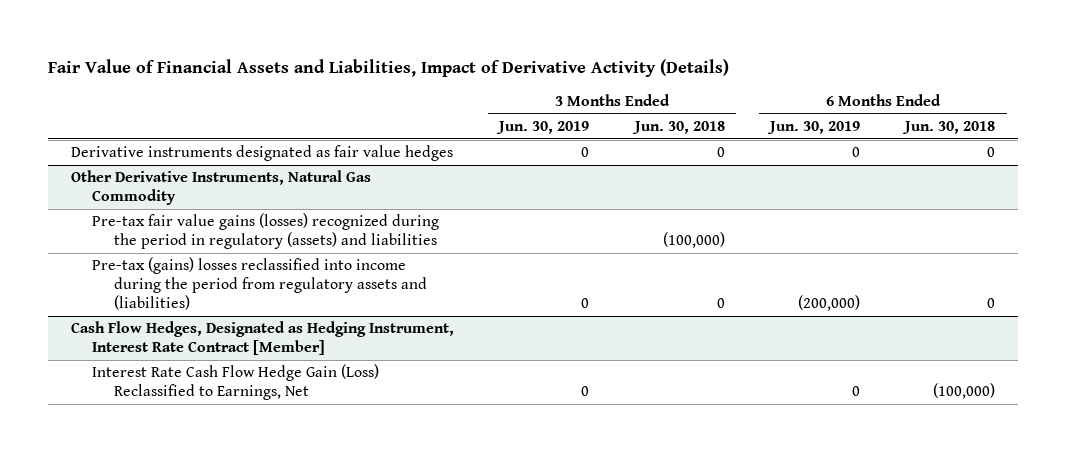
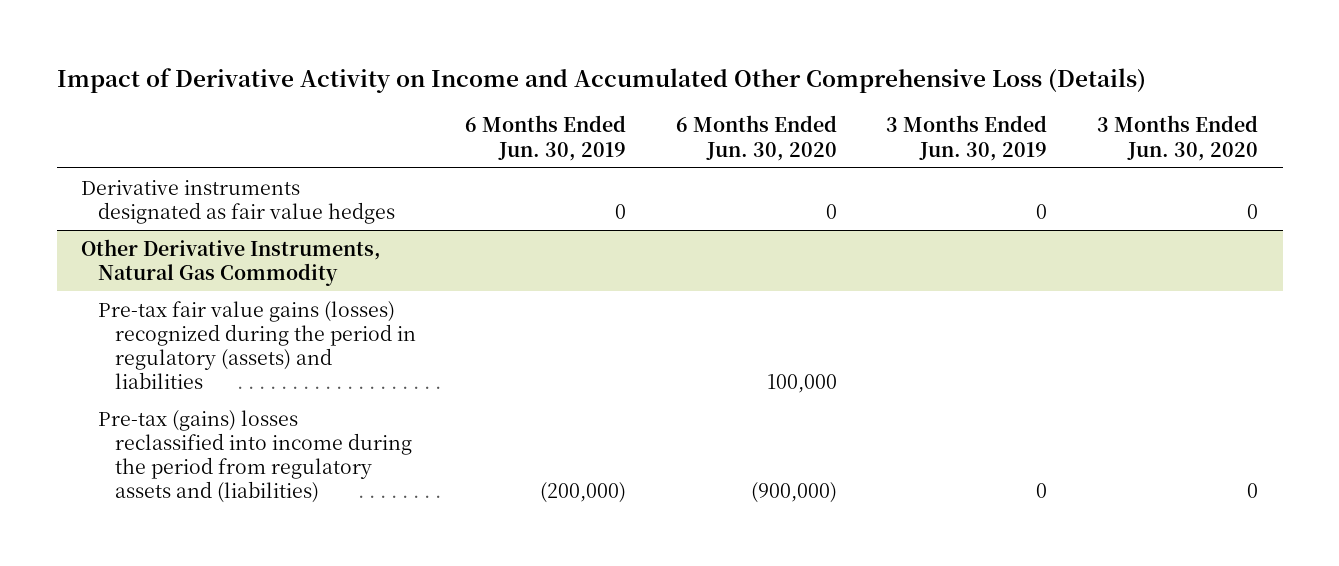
[48,58,730,77] Fair Value of Financial Assets and Liabilities, Impact of Derivative Activity (Details) -> [56,68,1146,94] Impact of Derivative Activity on Income and Accumulated Other Comprehensive Loss (Details)
[631,121,725,135] Jun. 30, 2018 -> none
[902,121,996,135] Jun. 30, 2018 -> none
none -> [675,115,837,161] 6 Months Ended Jun. 30, 2020
none -> [1096,115,1258,161] 3 Months Ended Jun. 30, 2020
[70,321,454,356] Cash Flow Hedges, Designated as Hedging Instrument, Interest Rate Contract [Member] -> none
[92,364,380,401] Interest Rate Cash Flow Hedge Gain (Loss) Reclassified to Earnings, Net -> none

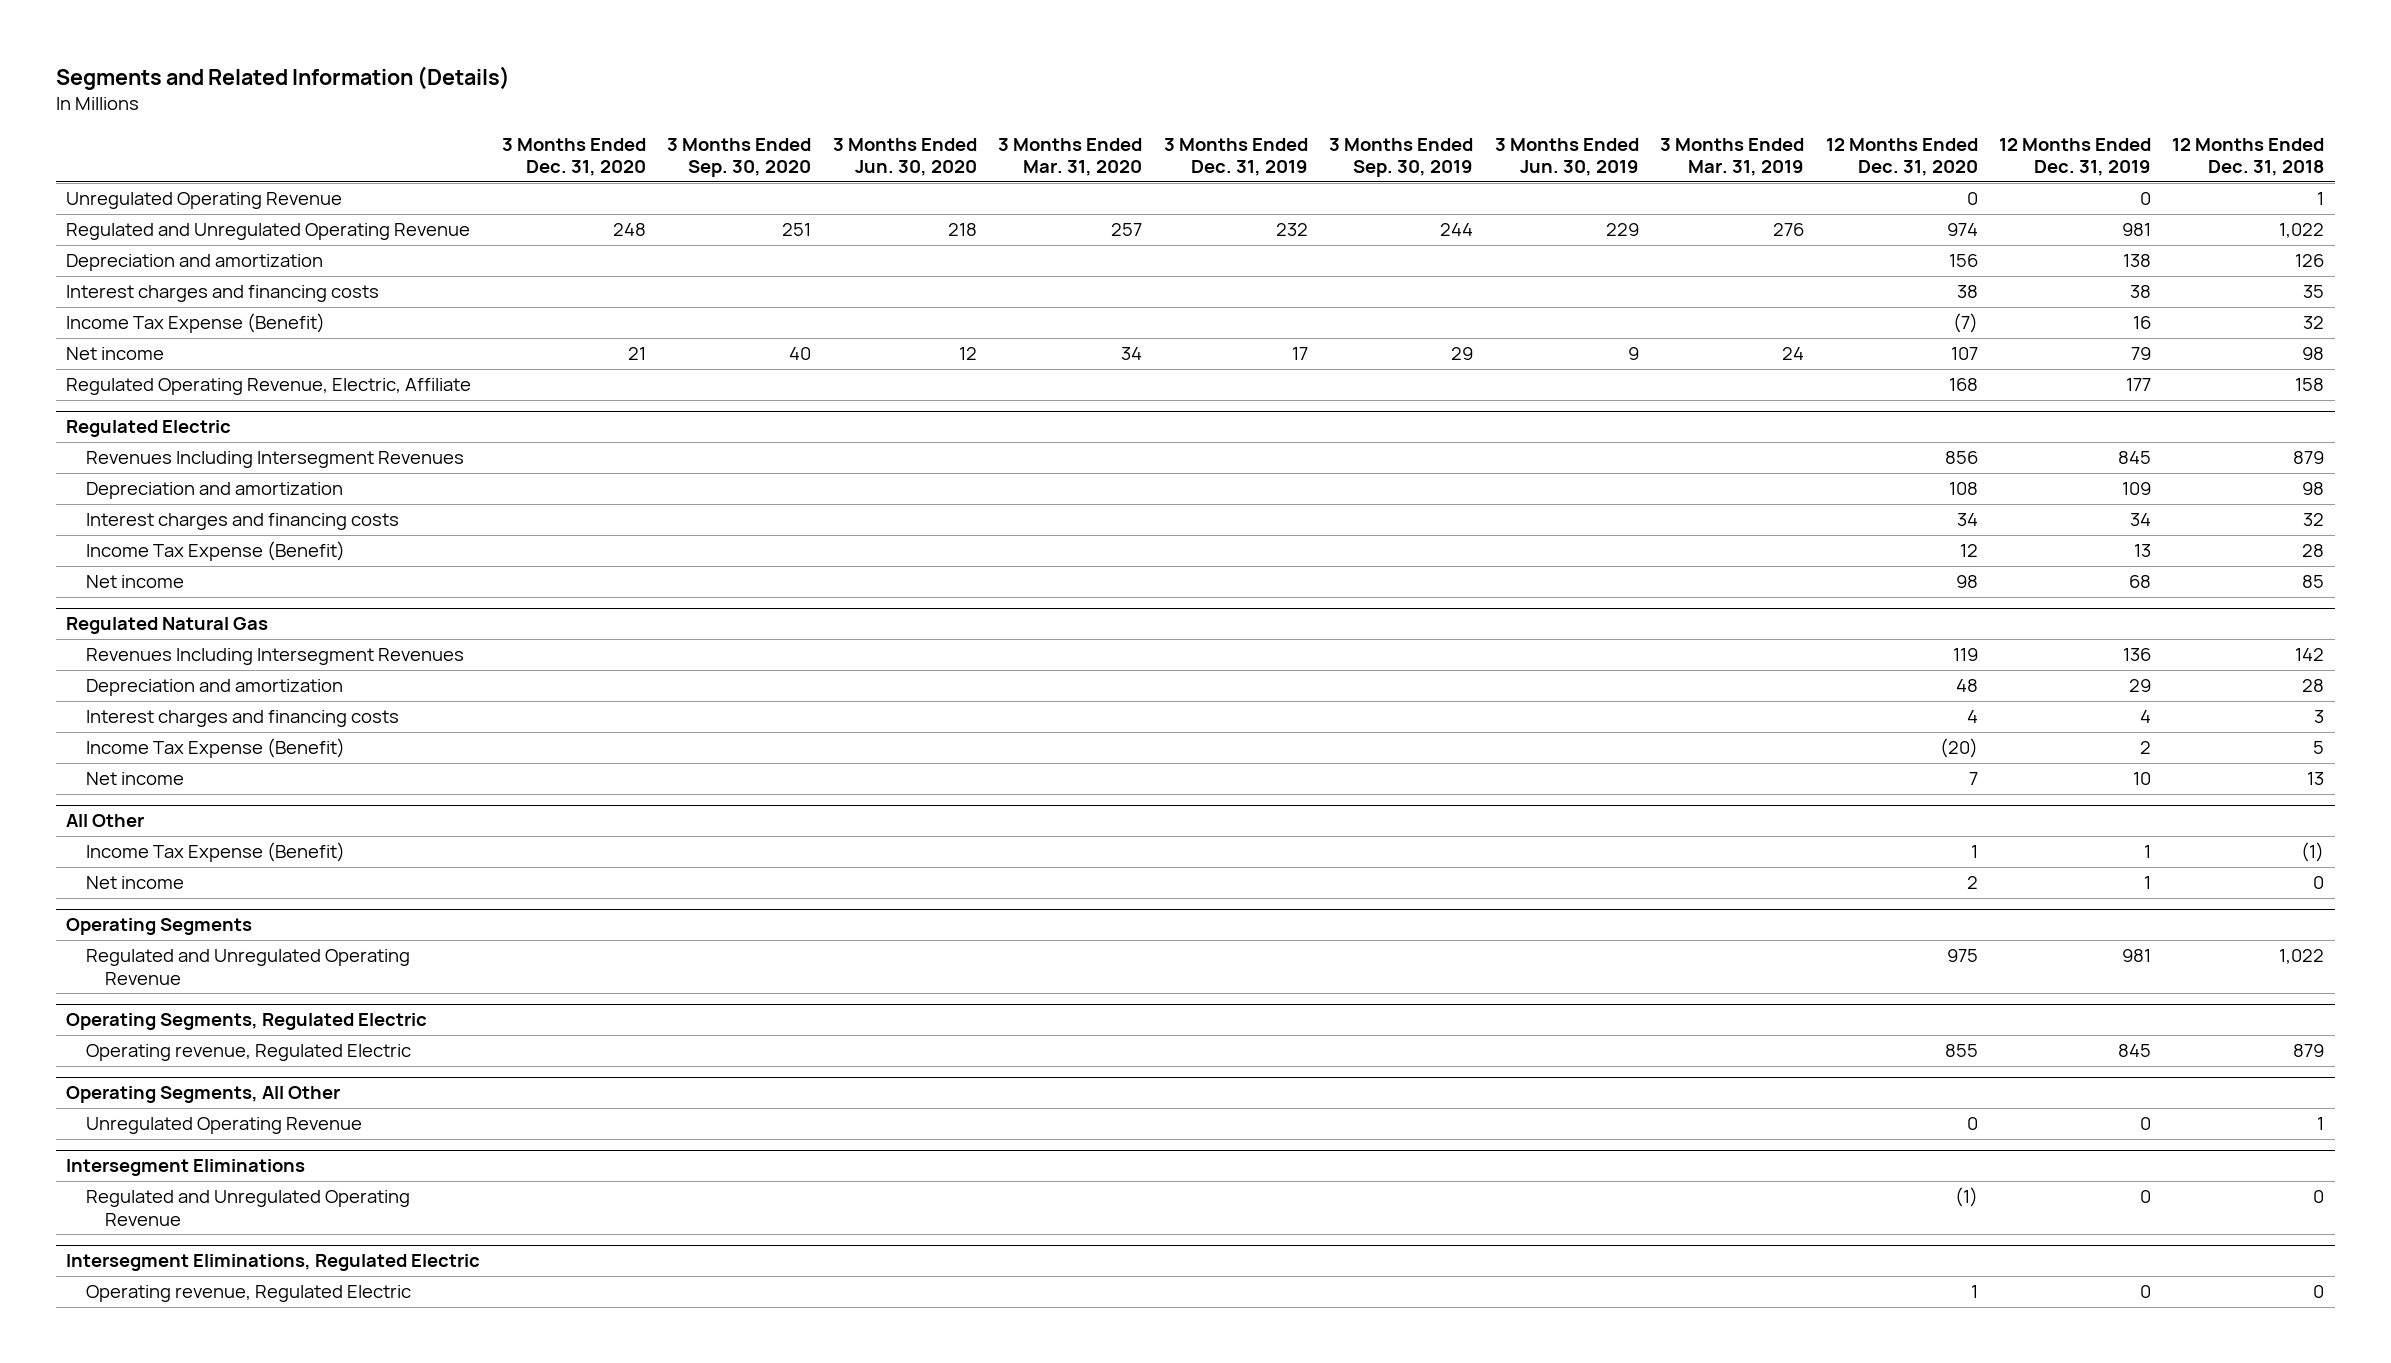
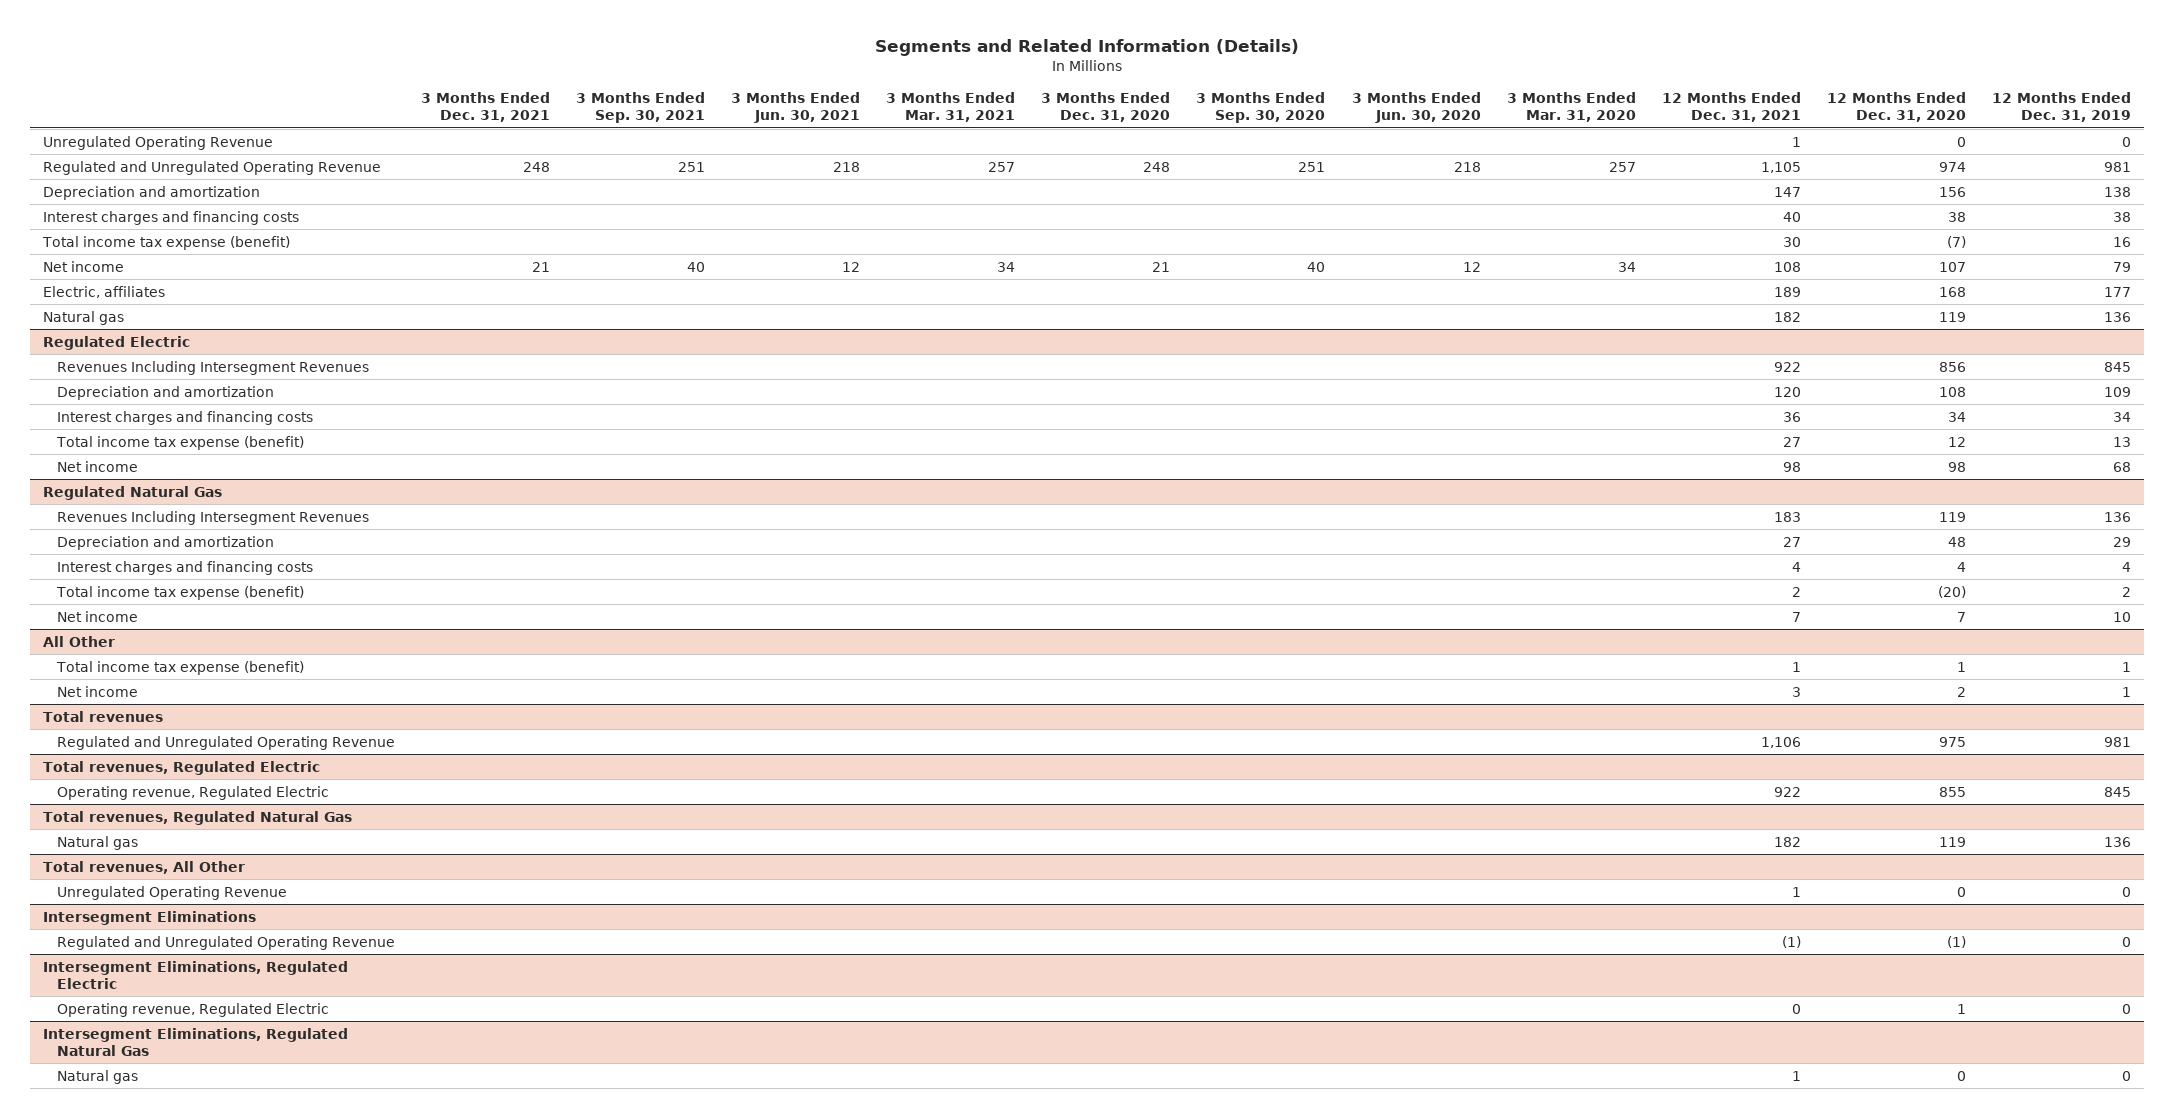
[1163,137,1308,177] 3 Months Ended Dec. 31, 2019 -> none
[1329,137,1474,178] 3 Months Ended Sep. 30, 2019 -> none
[1494,137,1639,177] 3 Months Ended Jun. 30, 2019 -> none
[1660,137,1805,177] 3 Months Ended Mar. 31, 2019 -> none
[2172,137,2325,177] 12 Months Ended Dec. 31, 2018 -> none
none -> [420,92,550,123] 3 Months Ended Dec. 31, 2021
none -> [575,92,705,124] 3 Months Ended Sep. 30, 2021
none -> [731,92,861,124] 3 Months Ended Jun. 30, 2021
none -> [886,92,1016,123] 3 Months Ended Mar. 31, 2021
none -> [1661,92,1801,123] 12 Months Ended Dec. 31, 2021
[66,313,326,334] Income Tax Expense (Benefit) -> [42,235,291,250] Total income tax expense (benefit)
[66,378,472,396] Regulated Operating Revenue, Electric, Affiliate -> [43,285,166,298] Electric, affiliates
none -> [43,310,125,325] Natural gas
[85,541,345,562] Income Tax Expense (Benefit) -> [55,435,304,450] Total income tax expense (benefit)
[85,738,345,759] Income Tax Expense (Benefit) -> [55,585,304,600] Total income tax expense (benefit)
[85,842,345,863] Income Tax Expense (Benefit) -> [55,660,304,675] Total income tax expense (benefit)
[66,918,253,936] Operating Segments -> [43,710,164,722] Total revenues
[66,1013,428,1031] Operating Segments, Regulated Electric -> none
none -> [43,760,321,775] Total revenues, Regulated Electric
[66,1086,341,1104] Operating Segments, All Other -> none
none -> [43,810,353,825] Total revenues, Regulated Natural Gas
none -> [56,835,138,850] Natural gas
none -> [43,860,246,874] Total revenues, All Other
none -> [43,1027,349,1056] Intersegment Eliminations, Regulated Natural Gas
none -> [56,1069,138,1084] Natural gas

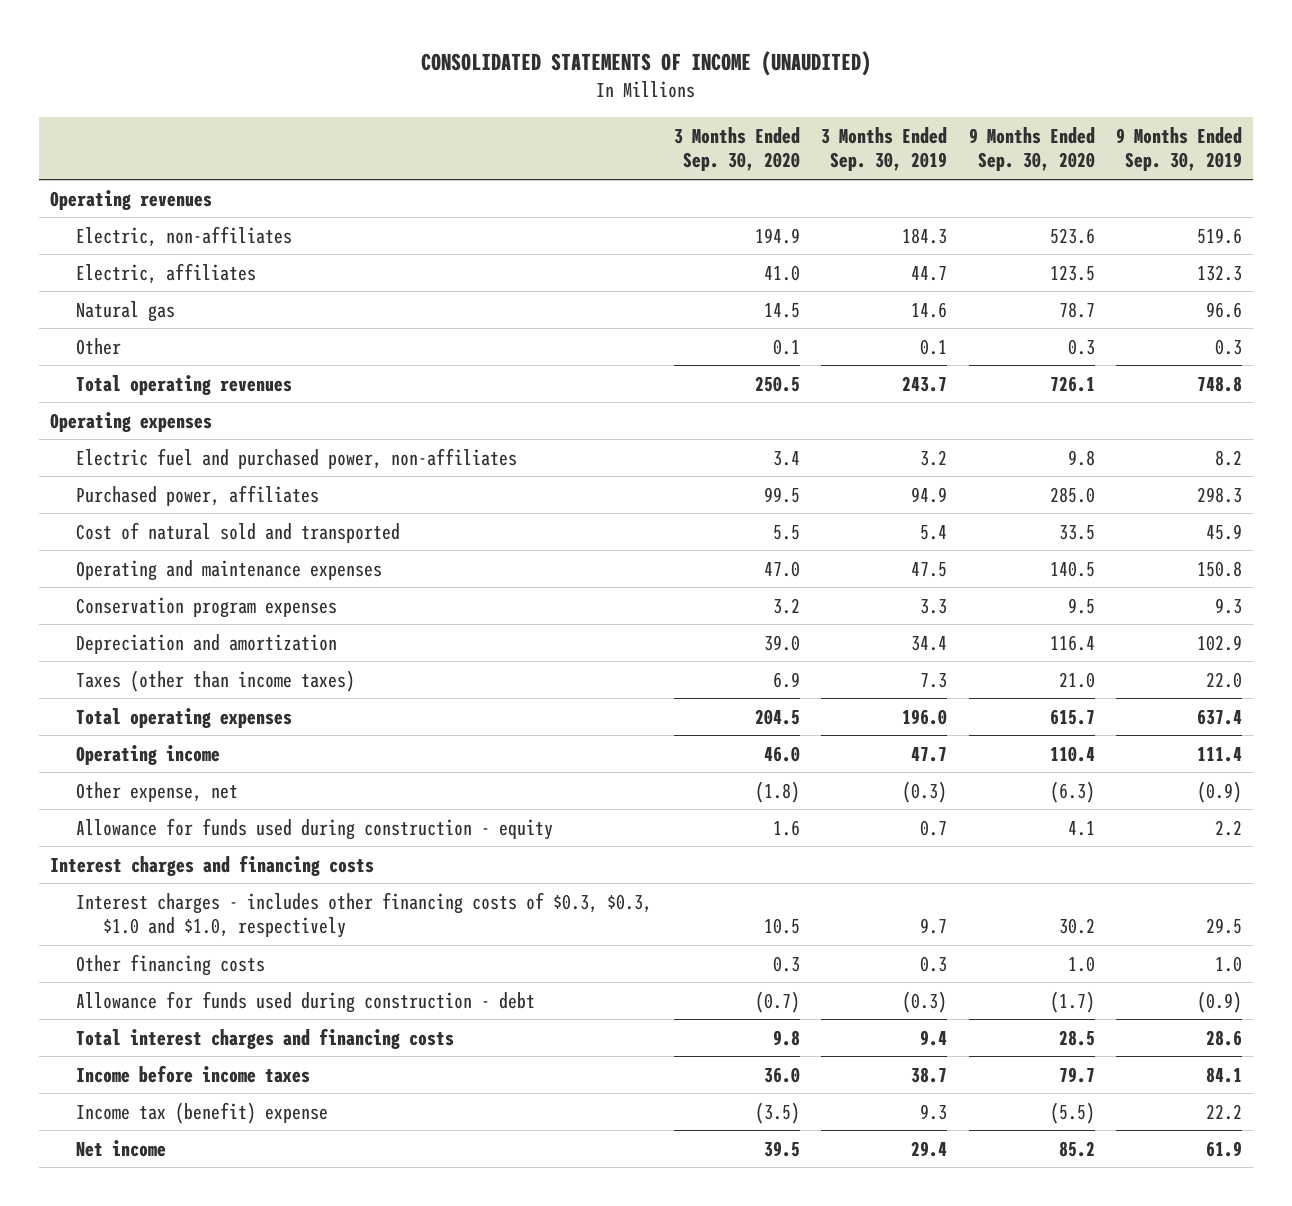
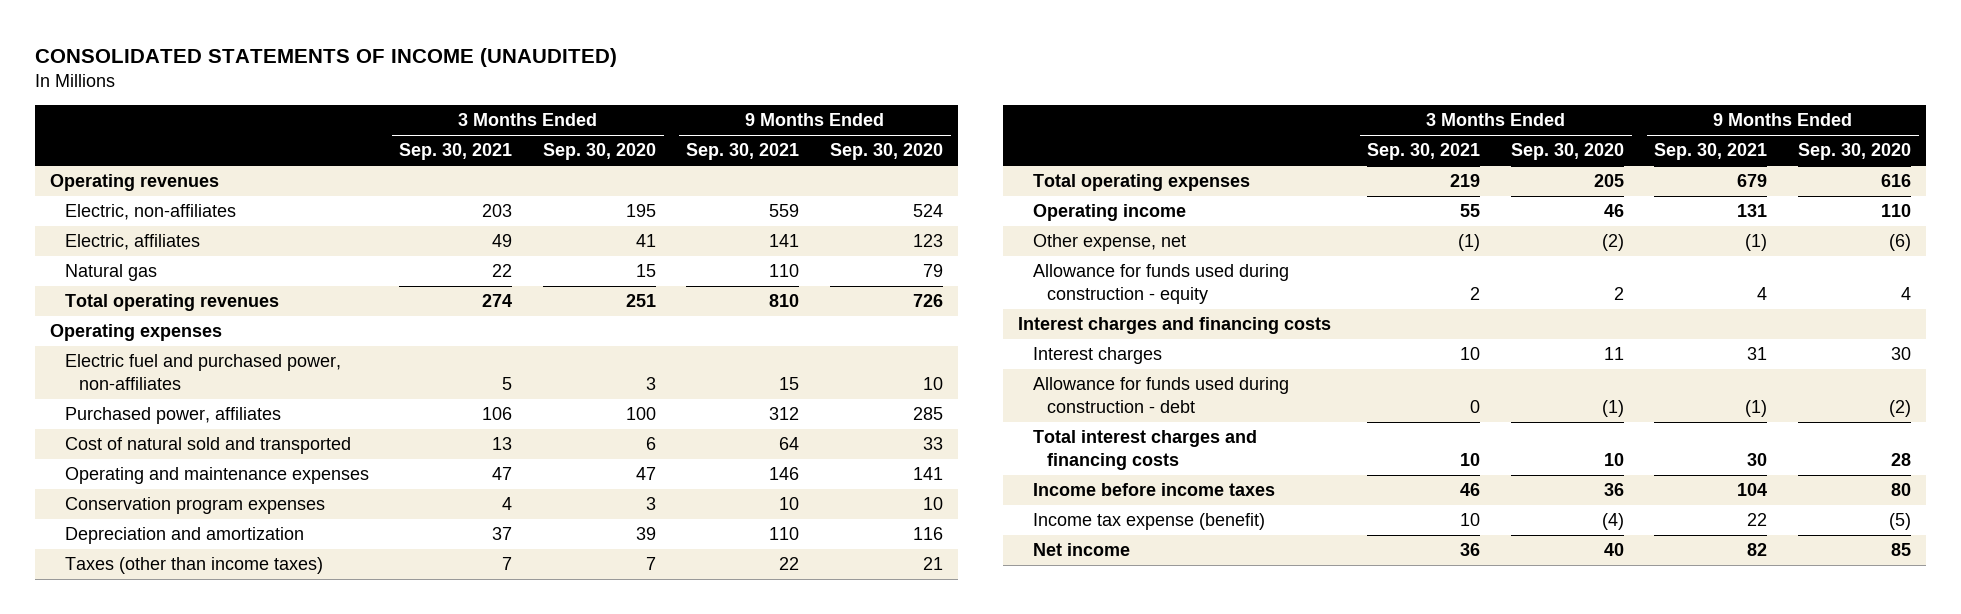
[821,126,948,172] 3 Months Ended Sep. 30, 2019 -> none
[1116,126,1243,172] 9 Months Ended Sep. 30, 2019 -> none
none -> [399,143,513,161] Sep. 30, 2021
none -> [686,143,800,161] Sep. 30, 2021
[76,337,122,355] Other -> none
[754,227,800,244] 194.9 -> [625,204,656,218] 195
[1049,227,1095,244] 523.6 -> [913,204,944,218] 524
[763,264,800,281] 41.0 -> [635,234,656,248] 41
[1049,264,1095,281] 123.5 -> [913,234,944,248] 123
[763,302,800,318] 14.5 -> [635,264,656,278] 15
[1058,301,1095,318] 78.7 -> [923,264,944,278] 79
[754,375,800,392] 250.5 -> [625,294,656,308] 251
[1049,375,1095,392] 726.1 -> [913,294,944,308] 726
[772,450,800,466] 3.4 -> [645,376,656,390] 3
[1067,449,1095,466] 9.8 -> [923,376,944,390] 10
[763,486,800,503] 99.5 -> [625,407,656,421] 100
[1049,486,1095,503] 285.0 -> [913,407,944,421] 285
[772,524,800,540] 5.5 -> [645,437,656,451] 6
[1058,524,1095,540] 33.5 -> [923,437,944,451] 33
[763,560,800,577] 47.0 -> [635,467,656,481] 47
[1049,560,1095,577] 140.5 -> [913,467,944,481] 141
[772,597,800,614] 3.2 -> [645,497,656,511] 3
[1067,597,1095,614] 9.5 -> [923,497,944,511] 10
[763,634,800,651] 39.0 -> [635,527,656,541] 39
[1049,634,1095,651] 116.4 -> [913,527,944,541] 116
[772,671,800,688] 6.9 -> [645,557,656,571] 7
[1058,671,1095,688] 21.0 -> [923,557,944,571] 21
[754,708,800,725] 204.5 -> [1593,174,1624,188] 205
[1049,708,1095,725] 615.7 -> [1881,174,1912,188] 616
[763,745,800,762] 46.0 -> [1603,204,1624,218] 46
[1049,745,1095,762] 110.4 -> [1881,204,1912,218] 110
[754,780,800,803] (1.8) -> [1601,234,1624,252] (2)
[1049,780,1095,803] (6.3) -> [1889,234,1912,252] (6)
[772,819,800,836] 1.6 -> [1613,286,1624,300] 2
[1067,820,1095,836] 4.1 -> [1901,286,1912,300] 4
[76,891,653,939] Interest charges - includes other financing costs of $0.3, $0.3, $1.0 and $1.0, respectively -> none
[76,953,266,976] Other financing costs -> none
none -> [1032,347,1162,365] Interest charges
[754,990,800,1013] (0.7) -> [1601,399,1624,417] (1)
[1049,990,1095,1013] (1.7) -> [1889,399,1912,417] (2)
[772,1029,800,1046] 9.8 -> [1603,452,1624,466] 10
[1058,1029,1095,1046] 28.5 -> [1891,452,1912,466] 28
[763,1066,800,1083] 36.0 -> [1603,483,1624,497] 36
[1058,1066,1095,1083] 79.7 -> [1891,483,1912,497] 80
[76,1101,329,1124] Income tax (benefit) expense -> [1032,513,1265,531] Income tax expense (benefit)
[754,1101,800,1124] (3.5) -> [1601,513,1624,531] (4)
[1049,1101,1095,1124] (5.5) -> [1889,513,1912,531] (5)
[763,1140,800,1157] 39.5 -> [1603,543,1624,557] 40
[1058,1140,1095,1157] 85.2 -> [1891,543,1912,557] 85

